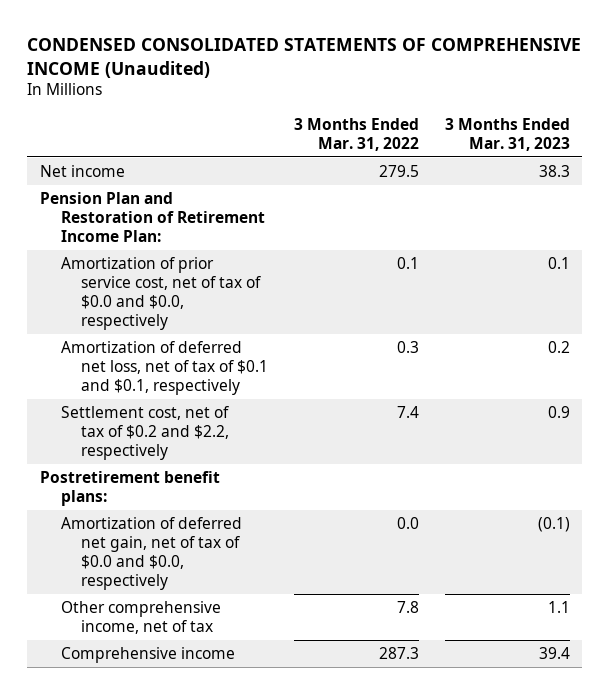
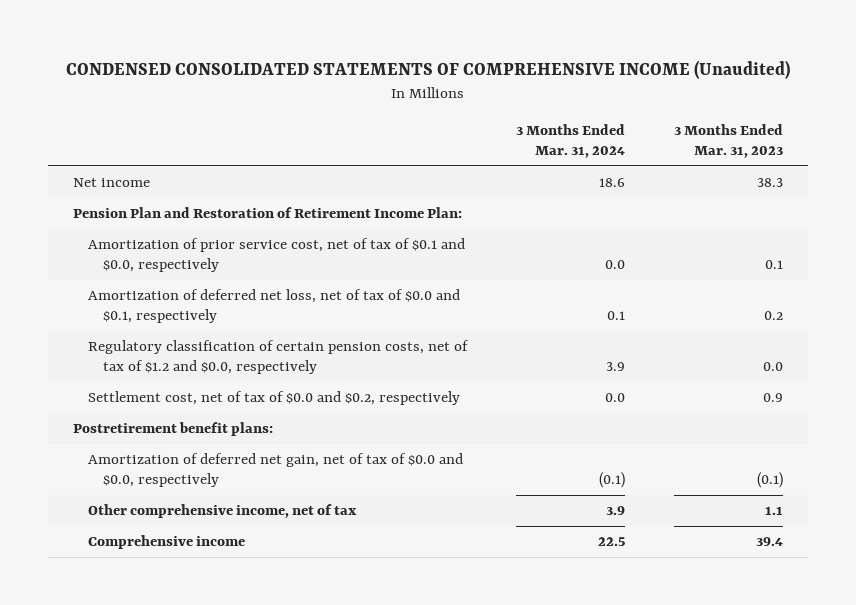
[293,117,419,151] 3 Months Ended Mar. 31, 2022 -> none
none -> [516,124,626,159] 3 Months Ended Mar. 31, 2024
[60,257,261,331] Amortization of prior service cost, net of tax of $0.0 and $0.0, respectively -> [88,238,466,273] Amortization of prior service cost, net of tax of $0.1 and $0.0, respectively
[60,341,268,396] Amortization of deferred net loss, net of tax of $0.1 and $0.1, respectively -> [88,289,461,324] Amortization of deferred net loss, net of tax of $0.0 and $0.1, respectively
none -> [88,340,470,375] Regulatory classification of certain pension costs, net of tax of $1.2 and $0.0, respectively
[60,406,229,461] Settlement cost, net of tax of $0.2 and $2.2, respectively -> [88,391,461,406] Settlement cost, net of tax of $0.0 and $0.2, respectively

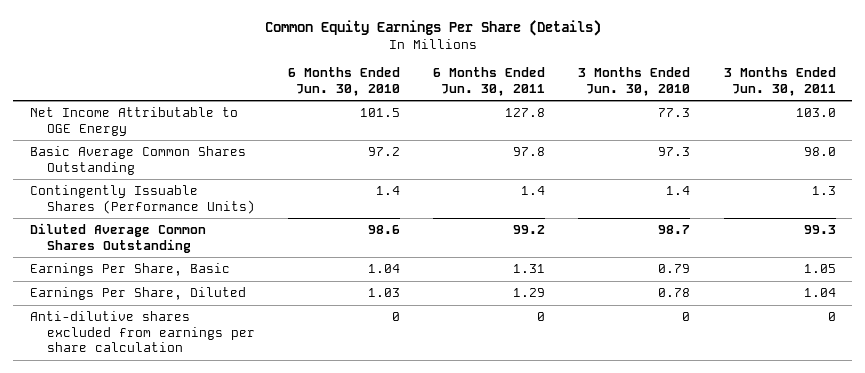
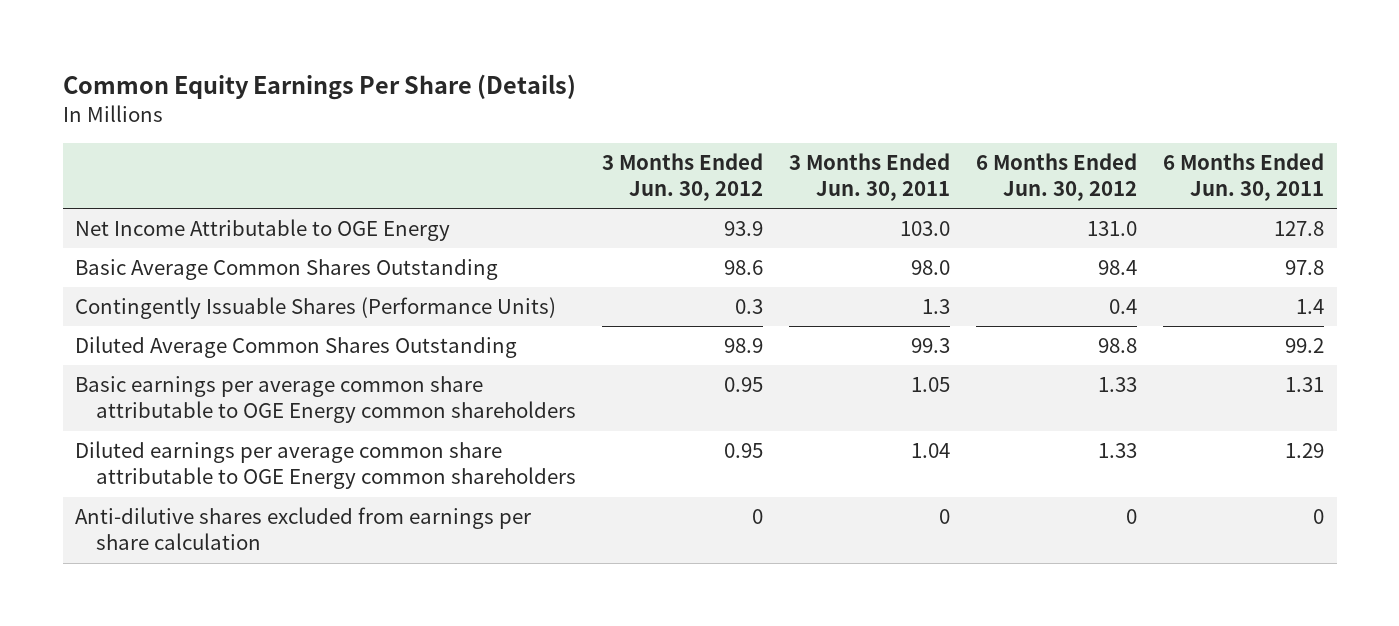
[287,67,400,96] 6 Months Ended Jun. 30, 2010 -> none
[578,67,691,96] 3 Months Ended Jun. 30, 2010 -> none
none -> [602,152,764,202] 3 Months Ended Jun. 30, 2012
none -> [975,152,1137,202] 6 Months Ended Jun. 30, 2012
[29,263,230,277] Earnings Per Share, Basic -> [75,376,577,424] Basic earnings per average common share attributable to OGE Energy common shareholders
[29,287,246,301] Earnings Per Share, Diluted -> [75,441,577,490] Diluted earnings per average common share attributable to OGE Energy common shareholders

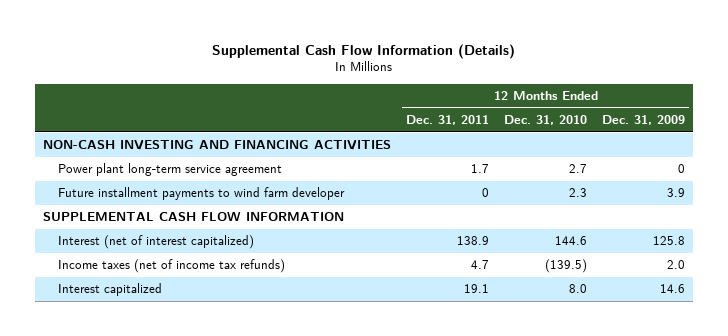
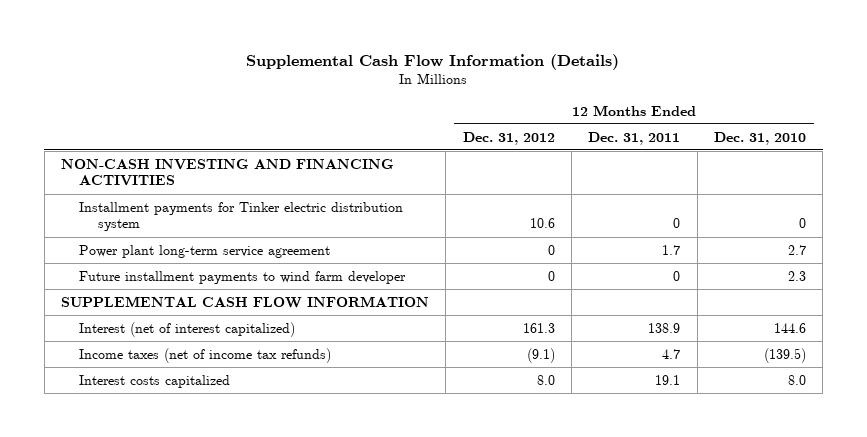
[602,115,686,126] Dec. 31, 2009 -> none
none -> [462,131,555,145] Dec. 31, 2012
none -> [79,201,404,232] Installment payments for Tinker electric distribution system
[57,283,162,297] Interest capitalized -> [79,374,231,388] Interest costs capitalized

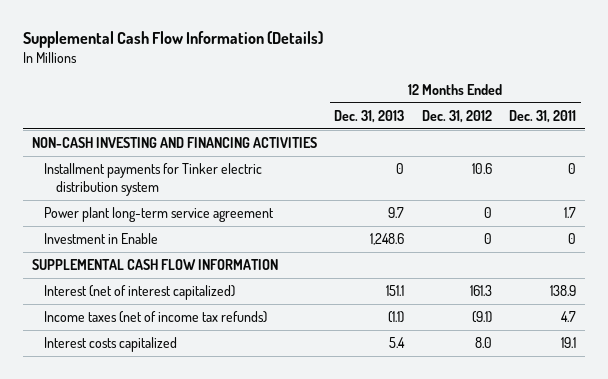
[713,131,806,145] Dec. 31, 2010 -> none
none -> [334,109,405,123] Dec. 31, 2013
[79,270,407,284] Future installment payments to wind farm developer -> none
none -> [43,232,158,244] Investment in Enable

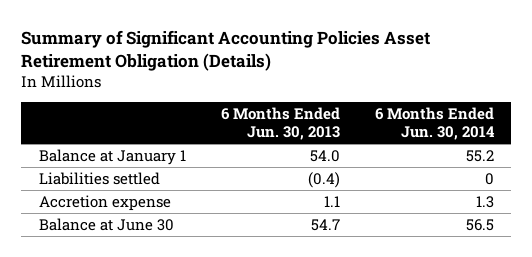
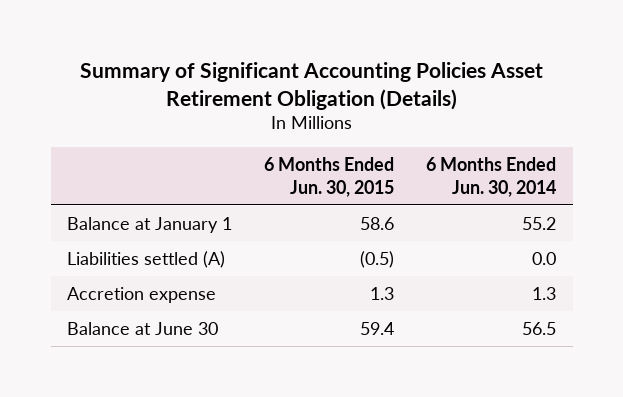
[220,107,340,141] 6 Months Ended Jun. 30, 2013 -> none
none -> [264,156,395,197] 6 Months Ended Jun. 30, 2015
[38,172,160,186] Liabilities settled -> [66,250,225,268] Liabilities settled (A)
[484,173,494,186] 0 -> [532,251,557,265] 0.0

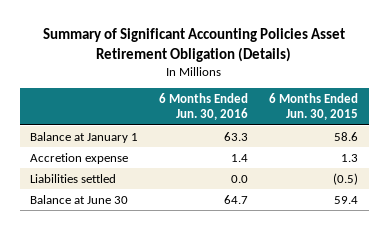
[426,156,557,197] 6 Months Ended Jun. 30, 2014 -> none
none -> [159,93,249,121] 6 Months Ended Jun. 30, 2016
[66,250,225,268] Liabilities settled (A) -> none
none -> [30,173,117,183] Liabilities settled

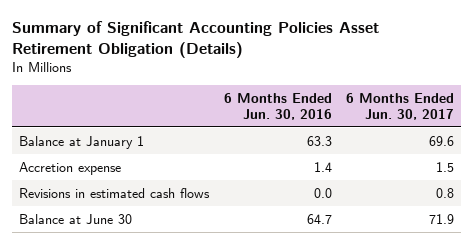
[269,93,359,121] 6 Months Ended Jun. 30, 2015 -> none
none -> [345,92,454,120] 6 Months Ended Jun. 30, 2017
[30,173,117,183] Liabilities settled -> none
none -> [19,187,211,198] Revisions in estimated cash flows

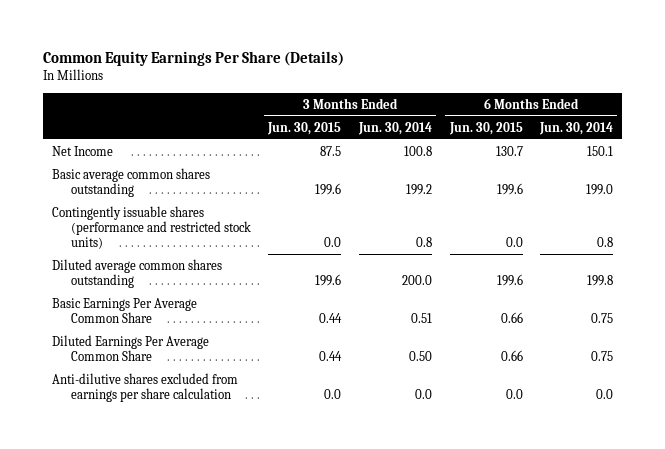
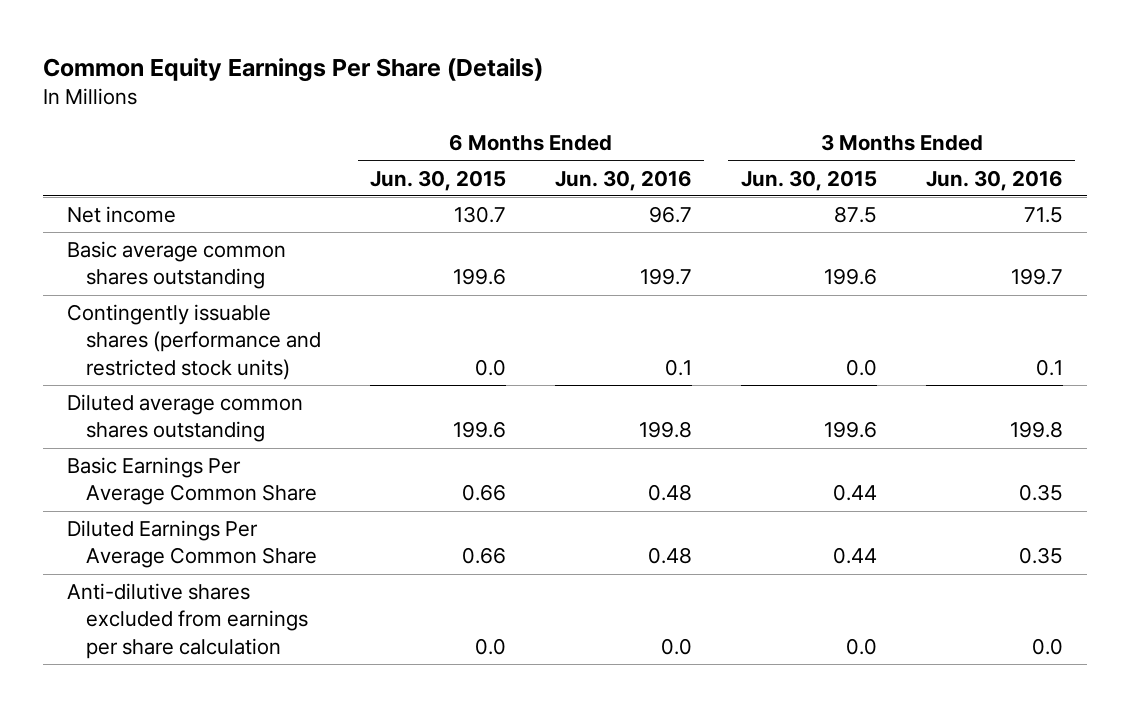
[357,121,432,135] Jun. 30, 2014 -> none
[539,121,614,135] Jun. 30, 2014 -> none
none -> [554,169,692,191] Jun. 30, 2016
none -> [925,169,1063,191] Jun. 30, 2016
[52,145,114,156] Net Income -> [67,206,177,224] Net income

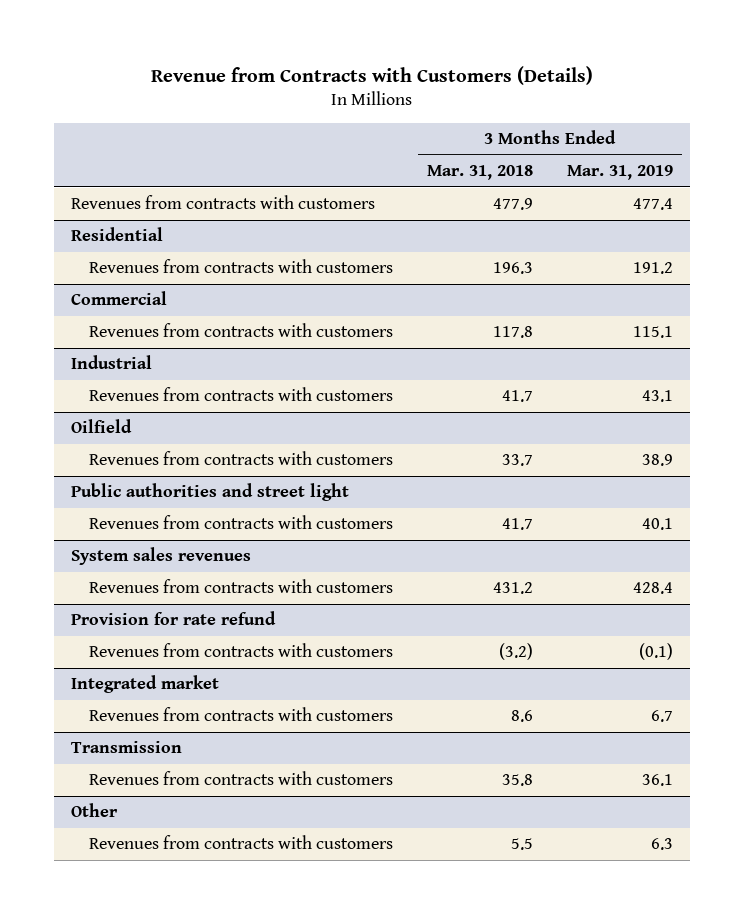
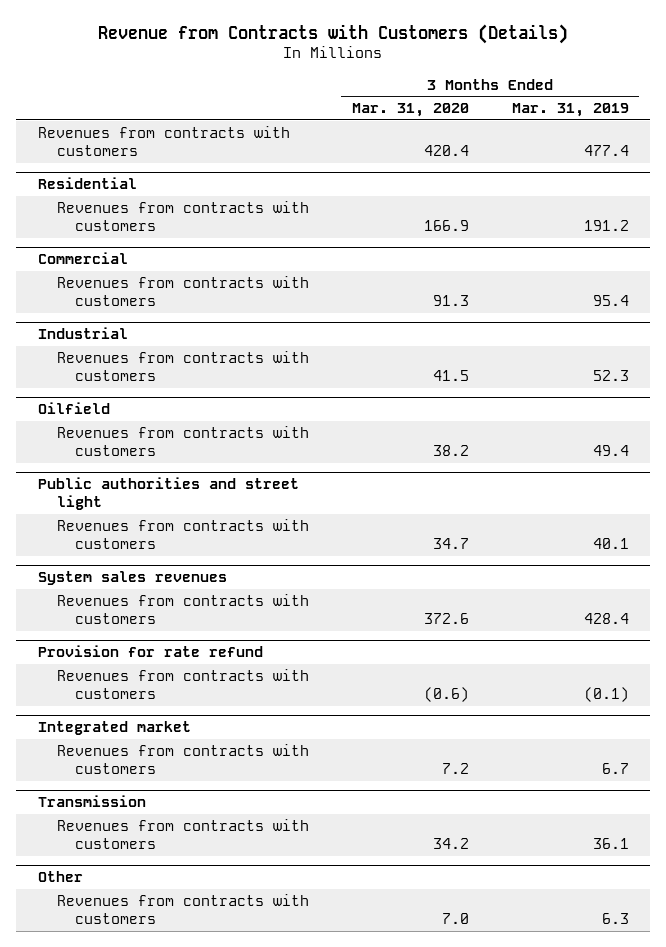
[426,165,533,181] Mar. 31, 2018 -> none
none -> [351,102,469,117] Mar. 31, 2020
[633,326,674,339] 115.1 -> [592,295,629,307] 95.4
[642,390,674,403] 43.1 -> [592,370,629,382] 52.3
[642,454,674,467] 38.9 -> [592,445,629,457] 49.4

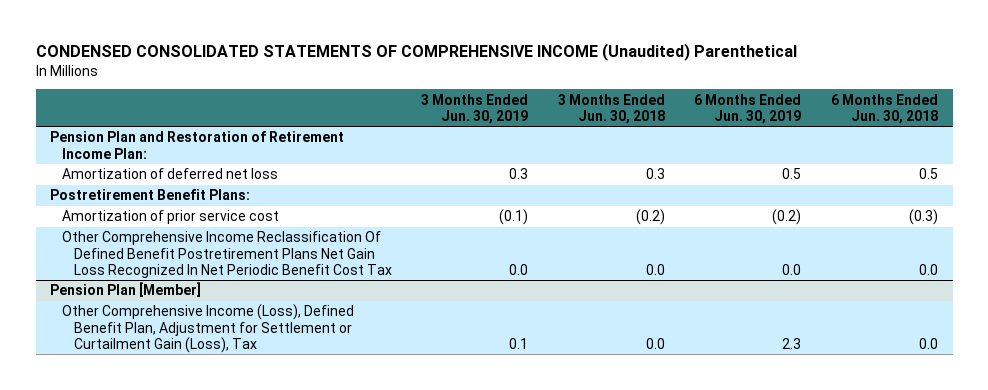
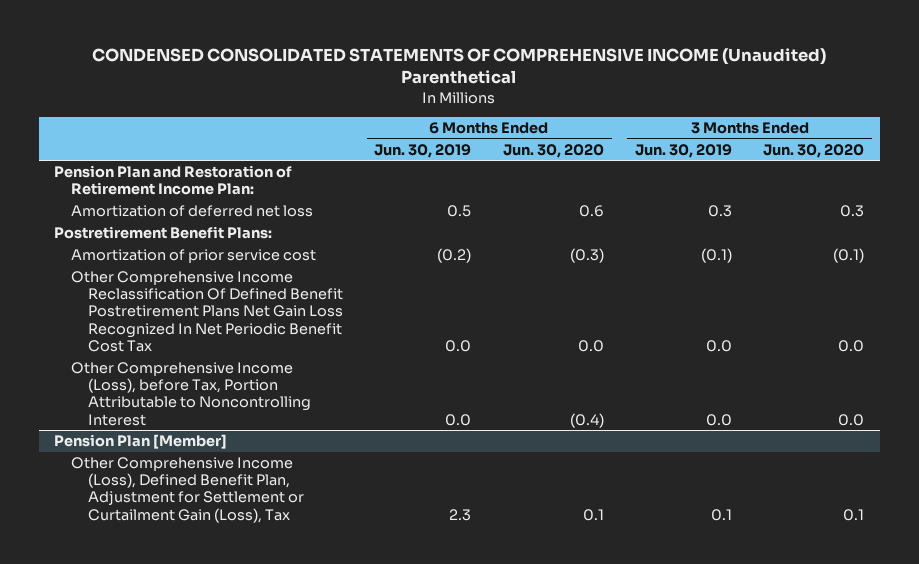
[557,93,665,124] 3 Months Ended Jun. 30, 2018 -> none
[830,93,938,124] 6 Months Ended Jun. 30, 2018 -> none
none -> [502,143,604,158] Jun. 30, 2020
none -> [763,143,865,158] Jun. 30, 2020
none -> [71,362,312,426] Other Comprehensive Income (Loss), before Tax, Portion Attributable to Noncontrolling Interest

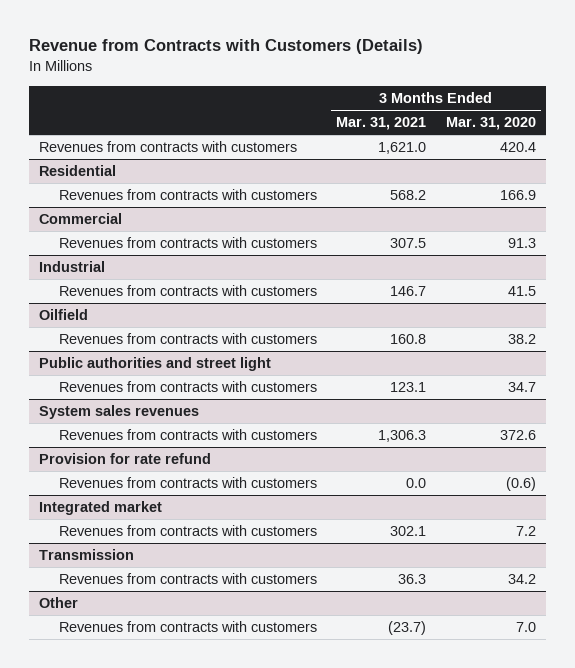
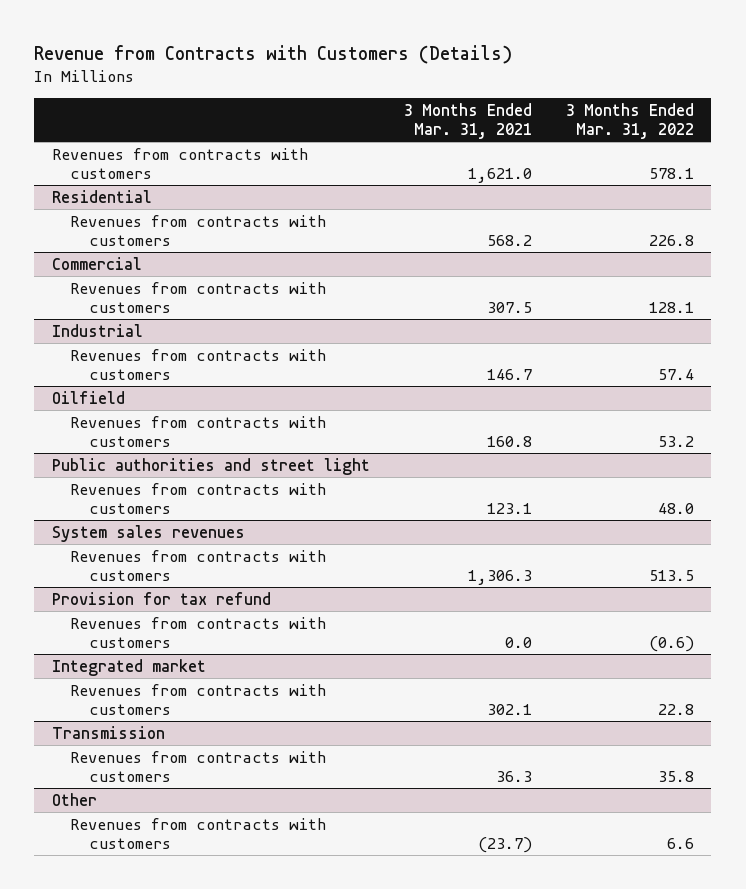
[446,117,537,131] Mar. 31, 2020 -> none
none -> [566,102,695,139] 3 Months Ended Mar. 31, 2022
[38,453,211,465] Provision for rate refund -> [51,591,271,605] Provision for tax refund

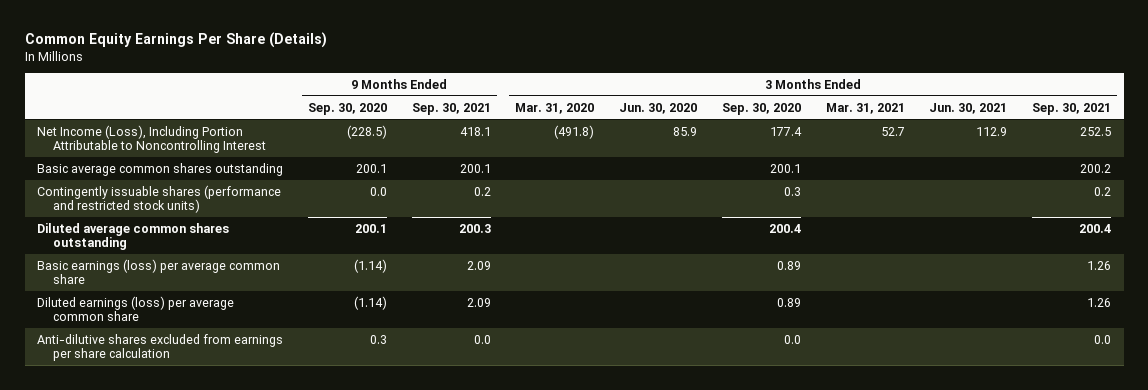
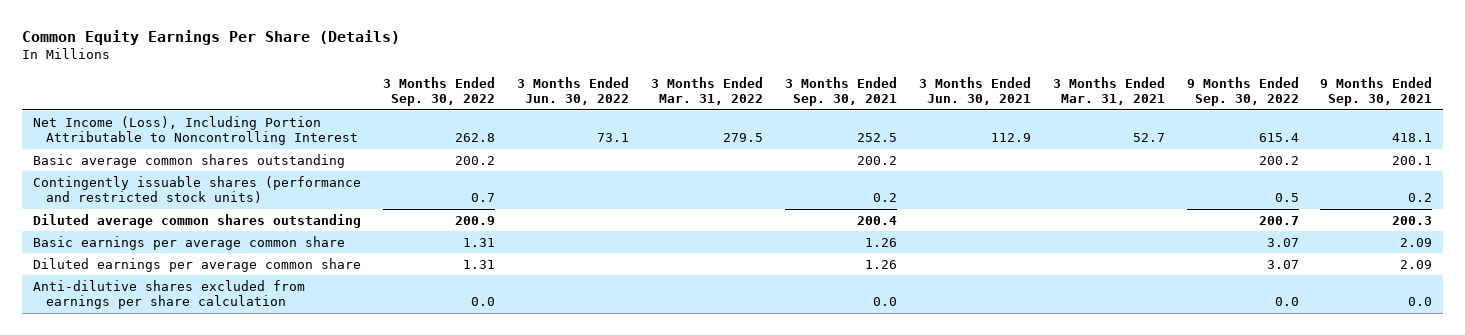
[307,102,387,115] Sep. 30, 2020 -> none
[515,102,595,114] Mar. 31, 2020 -> none
[619,102,698,114] Jun. 30, 2020 -> none
[721,102,801,115] Sep. 30, 2020 -> none
none -> [382,76,495,107] 3 Months Ended Sep. 30, 2022
none -> [516,76,629,106] 3 Months Ended Jun. 30, 2022
none -> [650,76,763,106] 3 Months Ended Mar. 31, 2022
none -> [1186,76,1299,107] 9 Months Ended Sep. 30, 2022
[37,258,281,285] Basic earnings (loss) per average common share -> [32,235,345,250] Basic earnings per average common share
[37,295,235,322] Diluted earnings (loss) per average common share -> [32,257,361,272] Diluted earnings per average common share

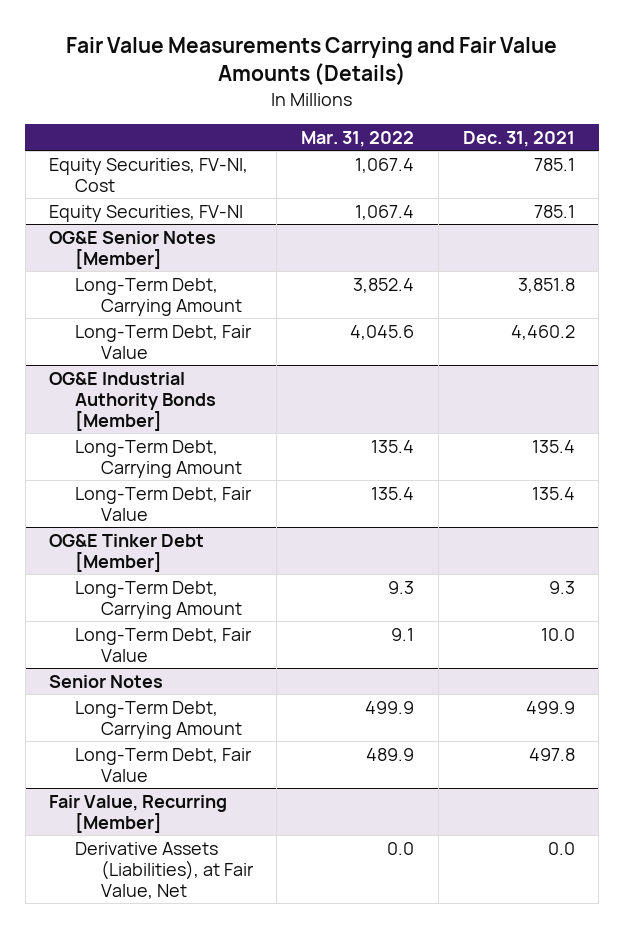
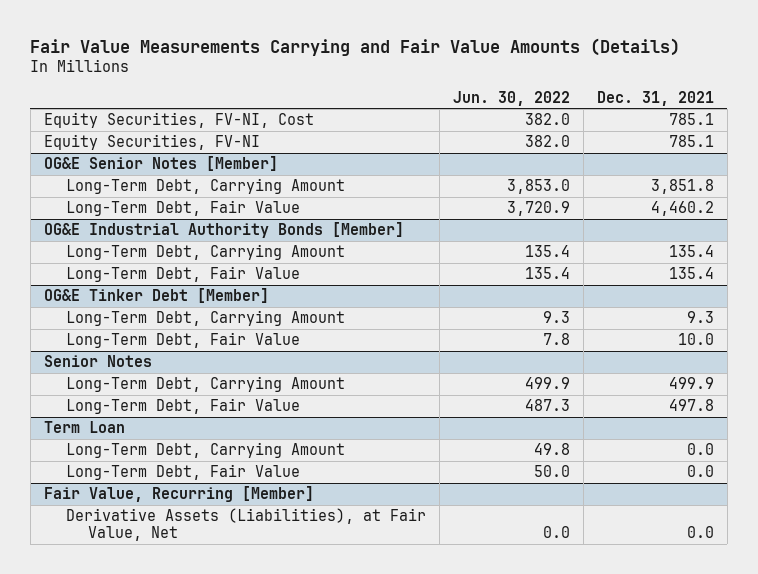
[301,130,415,147] Mar. 31, 2022 -> none
none -> [452,90,570,106] Jun. 30, 2022
none -> [43,421,125,434] Term Loan
none -> [65,442,345,459] Long-Term Debt, Carrying Amount
none -> [65,464,300,481] Long-Term Debt, Fair Value

